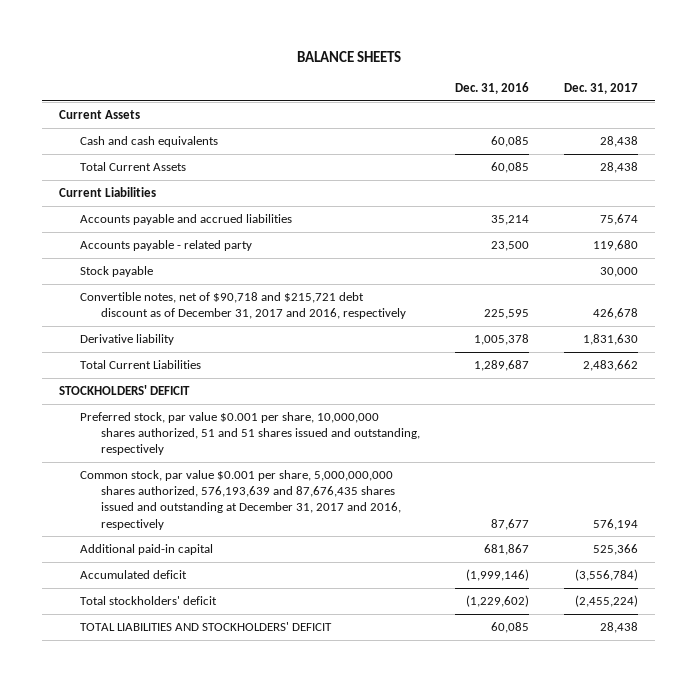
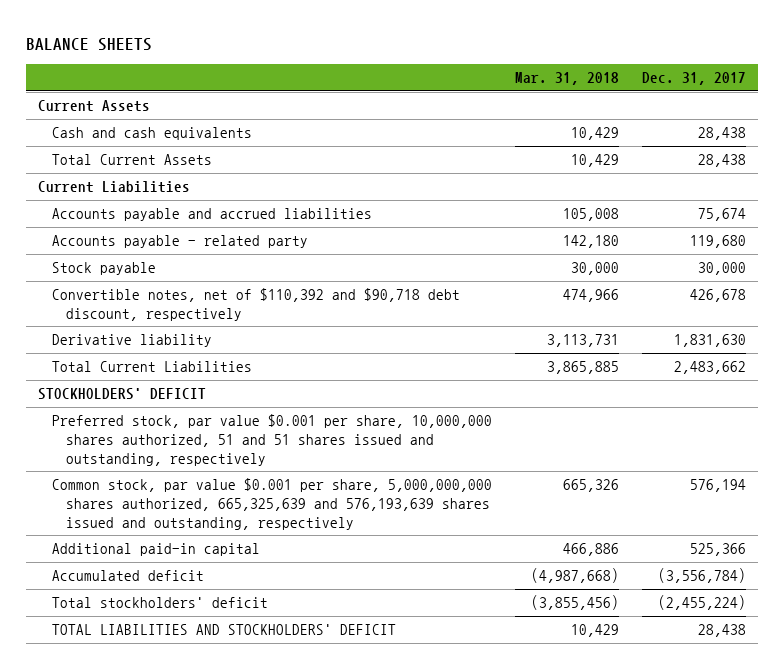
[454,81,529,94] Dec. 31, 2016 -> none
none -> [515,72,620,86] Mar. 31, 2018
[80,292,406,320] Convertible notes, net of $90,718 and $215,721 debt discount as of December 31, 2017 and 2016, respectively -> [52,288,461,321] Convertible notes, net of $110,392 and $90,718 debt discount, respectively
[80,470,401,530] Common stock, par value $0.001 per share, 5,000,000,000 shares authorized, 576,193,639 and 87,676,435 shares issued and outstanding at December 31, 2017 and 2016, respectively -> [52,478,493,530] Common stock, par value $0.001 per share, 5,000,000,000 shares authorized, 665,325,639 and 576,193,639 shares issued and outstanding, respectively

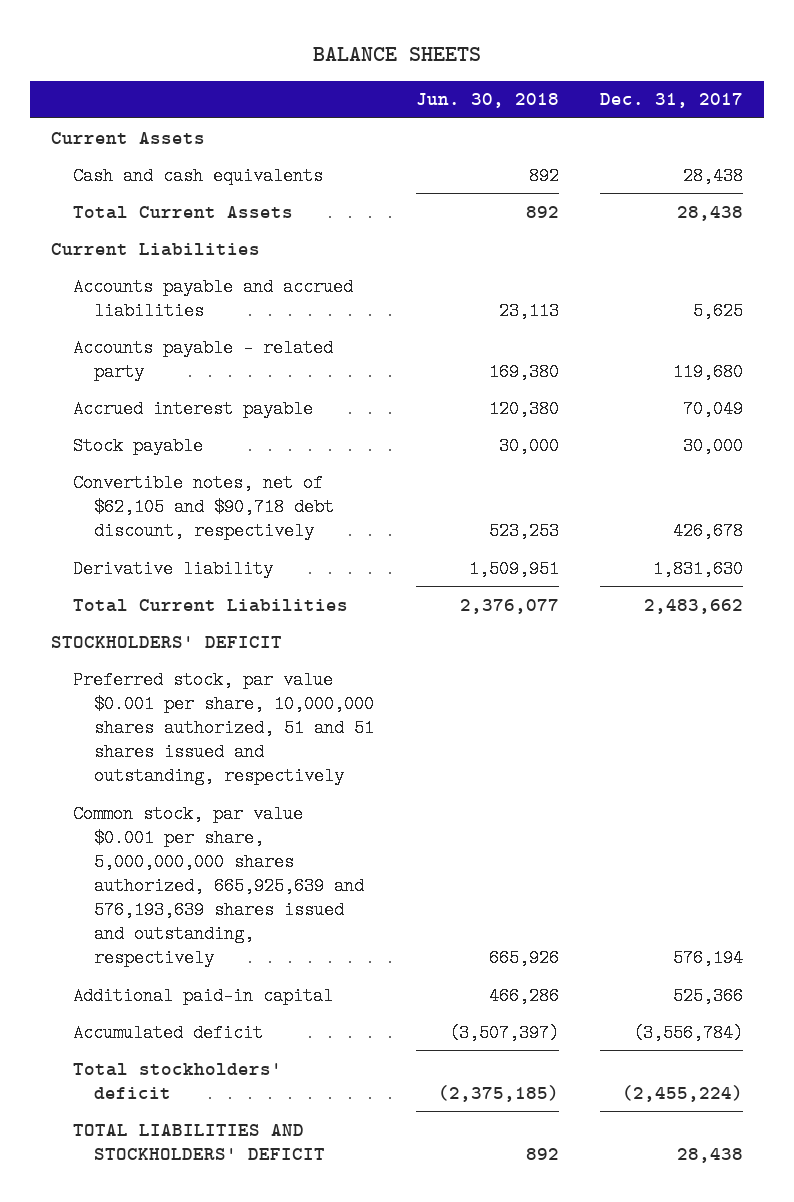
[515,72,620,86] Mar. 31, 2018 -> none
none -> [415,93,559,109] Jun. 30, 2018
[698,208,747,222] 75,674 -> [692,301,743,320] 5,625
none -> [72,399,313,418] Accrued interest payable
[52,288,461,321] Convertible notes, net of $110,392 and $90,718 debt discount, respectively -> [72,473,335,540] Convertible notes, net of $62,105 and $90,718 debt discount, respectively
[52,478,493,530] Common stock, par value $0.001 per share, 5,000,000,000 shares authorized, 665,325,639 and 576,193,639 shares issued and outstanding, respectively -> [72,804,365,968] Common stock, par value $0.001 per share, 5,000,000,000 shares authorized, 665,925,639 and 576,193,639 shares issued and outstanding, respectively

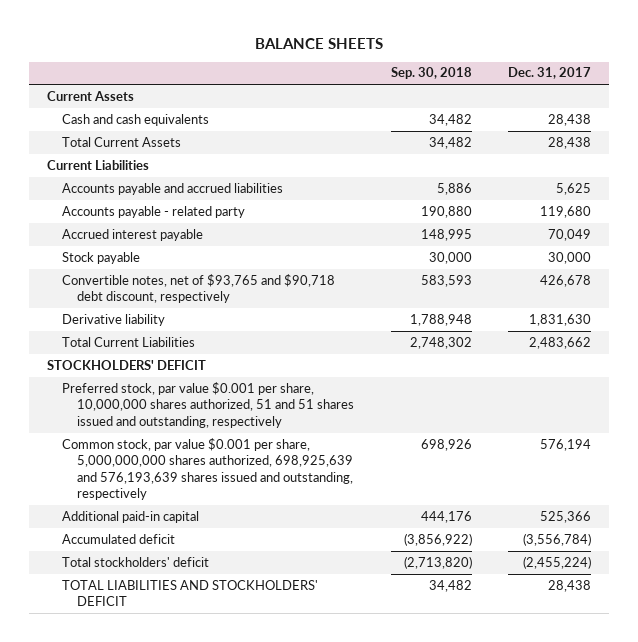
[415,93,559,109] Jun. 30, 2018 -> none
none -> [390,67,472,80] Sep. 30, 2018
[72,473,335,540] Convertible notes, net of $62,105 and $90,718 debt discount, respectively -> [62,273,336,304] Convertible notes, net of $93,765 and $90,718 debt discount, respectively
[72,804,365,968] Common stock, par value $0.001 per share, 5,000,000,000 shares authorized, 665,925,639 and 576,193,639 shares issued and outstanding, respectively -> [62,437,354,501] Common stock, par value $0.001 per share, 5,000,000,000 shares authorized, 698,925,639 and 576,193,639 shares issued and outstanding, respectively

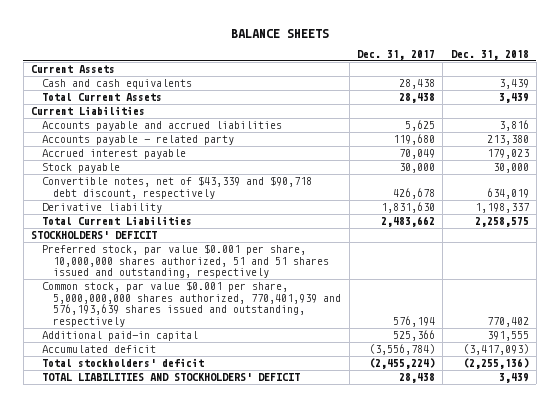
[390,67,472,80] Sep. 30, 2018 -> none
none -> [450,50,529,61] Dec. 31, 2018
[62,273,336,304] Convertible notes, net of $93,765 and $90,718 debt discount, respectively -> [42,176,313,199] Convertible notes, net of $43,339 and $90,718 debt discount, respectively
[62,437,354,501] Common stock, par value $0.001 per share, 5,000,000,000 shares authorized, 698,925,639 and 576,193,639 shares issued and outstanding, respectively -> [42,281,342,328] Common stock, par value $0.001 per share, 5,000,000,000 shares authorized, 770,401,939 and 576,193,639 shares issued and outstanding, respectively

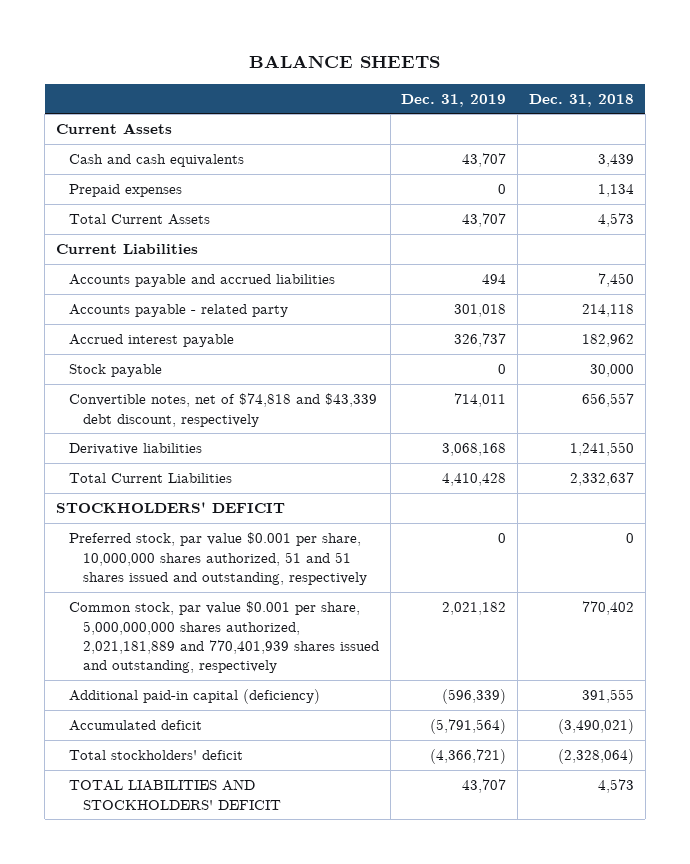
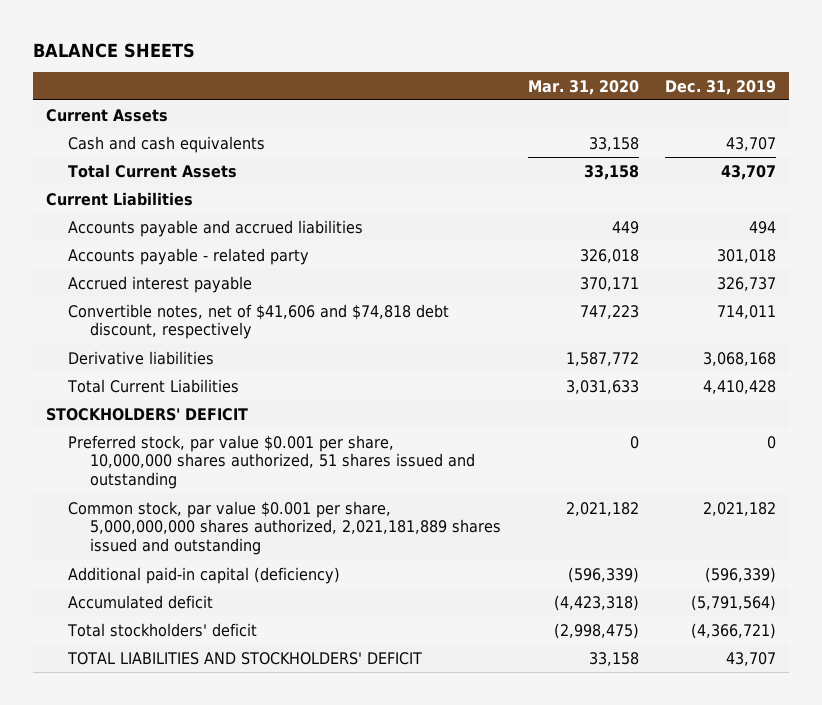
[529,93,635,107] Dec. 31, 2018 -> none
none -> [527,79,639,95] Mar. 31, 2020
[69,184,183,198] Prepaid expenses -> none
[69,364,163,378] Stock payable -> none
[69,393,378,427] Convertible notes, net of $74,818 and $43,339 debt discount, respectively -> [68,303,450,340] Convertible notes, net of $41,606 and $74,818 debt discount, respectively
[69,532,367,586] Preferred stock, par value $0.001 per share, 10,000,000 shares authorized, 51 and 51 shares issued and outstanding, respectively -> [68,434,476,490] Preferred stock, par value $0.001 per share, 10,000,000 shares authorized, 51 shares issued and outstanding
[69,601,379,674] Common stock, par value $0.001 per share, 5,000,000,000 shares authorized, 2,021,181,889 and 770,401,939 shares issued and outstanding, respectively -> [68,500,502,556] Common stock, par value $0.001 per share, 5,000,000,000 shares authorized, 2,021,181,889 shares issued and outstanding

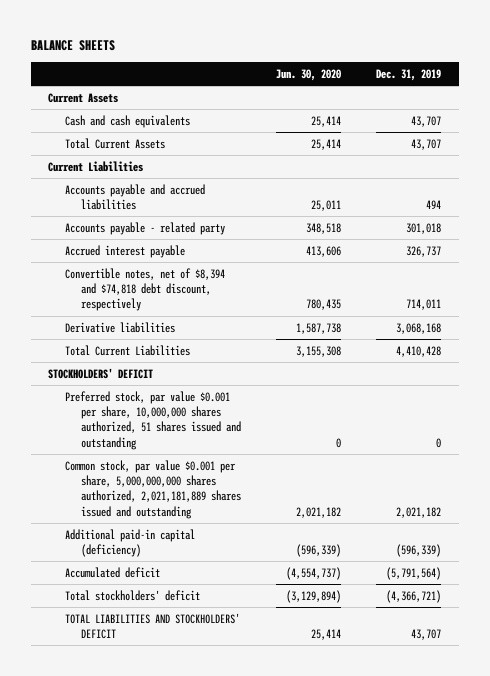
[527,79,639,95] Mar. 31, 2020 -> none
none -> [276,68,342,81] Jun. 30, 2020
[68,303,450,340] Convertible notes, net of $41,606 and $74,818 debt discount, respectively -> [64,267,225,312] Convertible notes, net of $8,394 and $74,818 debt discount, respectively

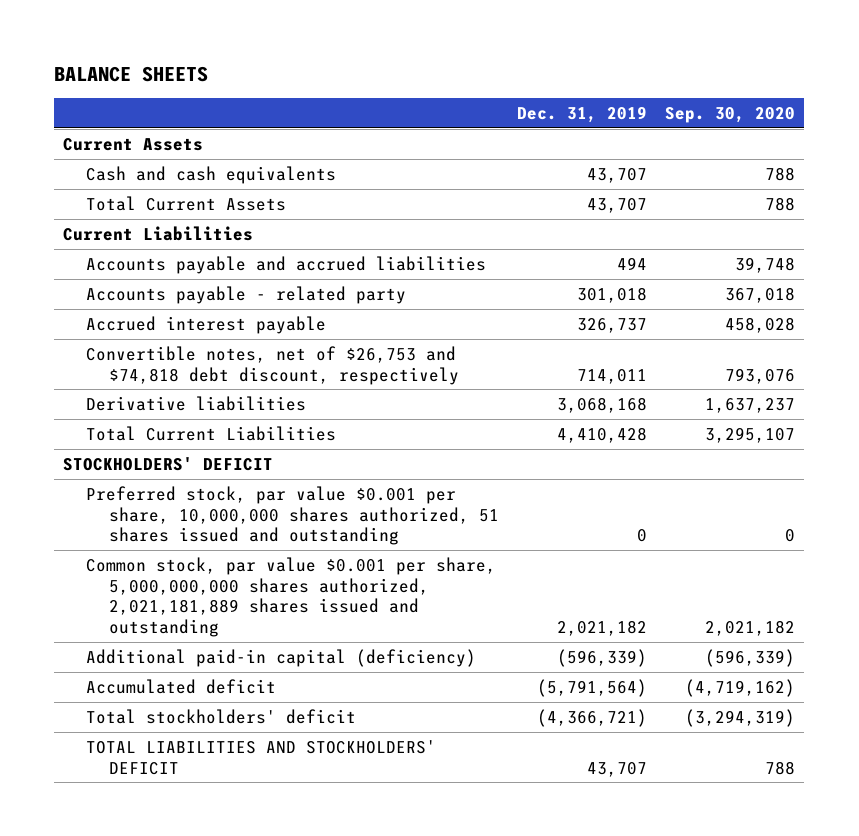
[276,68,342,81] Jun. 30, 2020 -> none
none -> [665,106,796,123] Sep. 30, 2020
[64,267,225,312] Convertible notes, net of $8,394 and $74,818 debt discount, respectively -> [85,345,459,385] Convertible notes, net of $26,753 and $74,818 debt discount, respectively

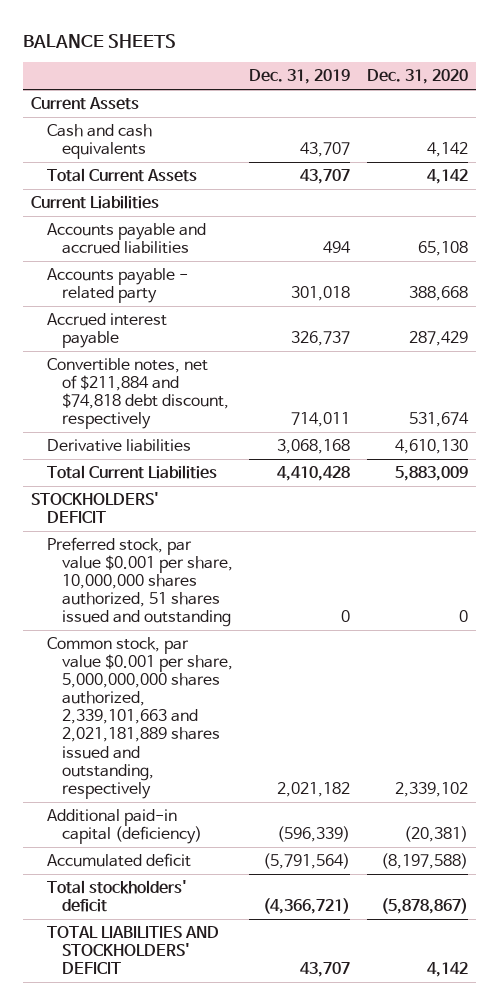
[665,106,796,123] Sep. 30, 2020 -> none
none -> [366,69,468,85] Dec. 31, 2020
[85,345,459,385] Convertible notes, net of $26,753 and $74,818 debt discount, respectively -> [46,358,230,430] Convertible notes, net of $211,884 and $74,818 debt discount, respectively
[85,556,496,638] Common stock, par value $0.001 per share, 5,000,000,000 shares authorized, 2,021,181,889 shares issued and outstanding -> [46,637,234,799] Common stock, par value $0.001 per share, 5,000,000,000 shares authorized, 2,339,101,663 and 2,021,181,889 shares issued and outstanding, respectively

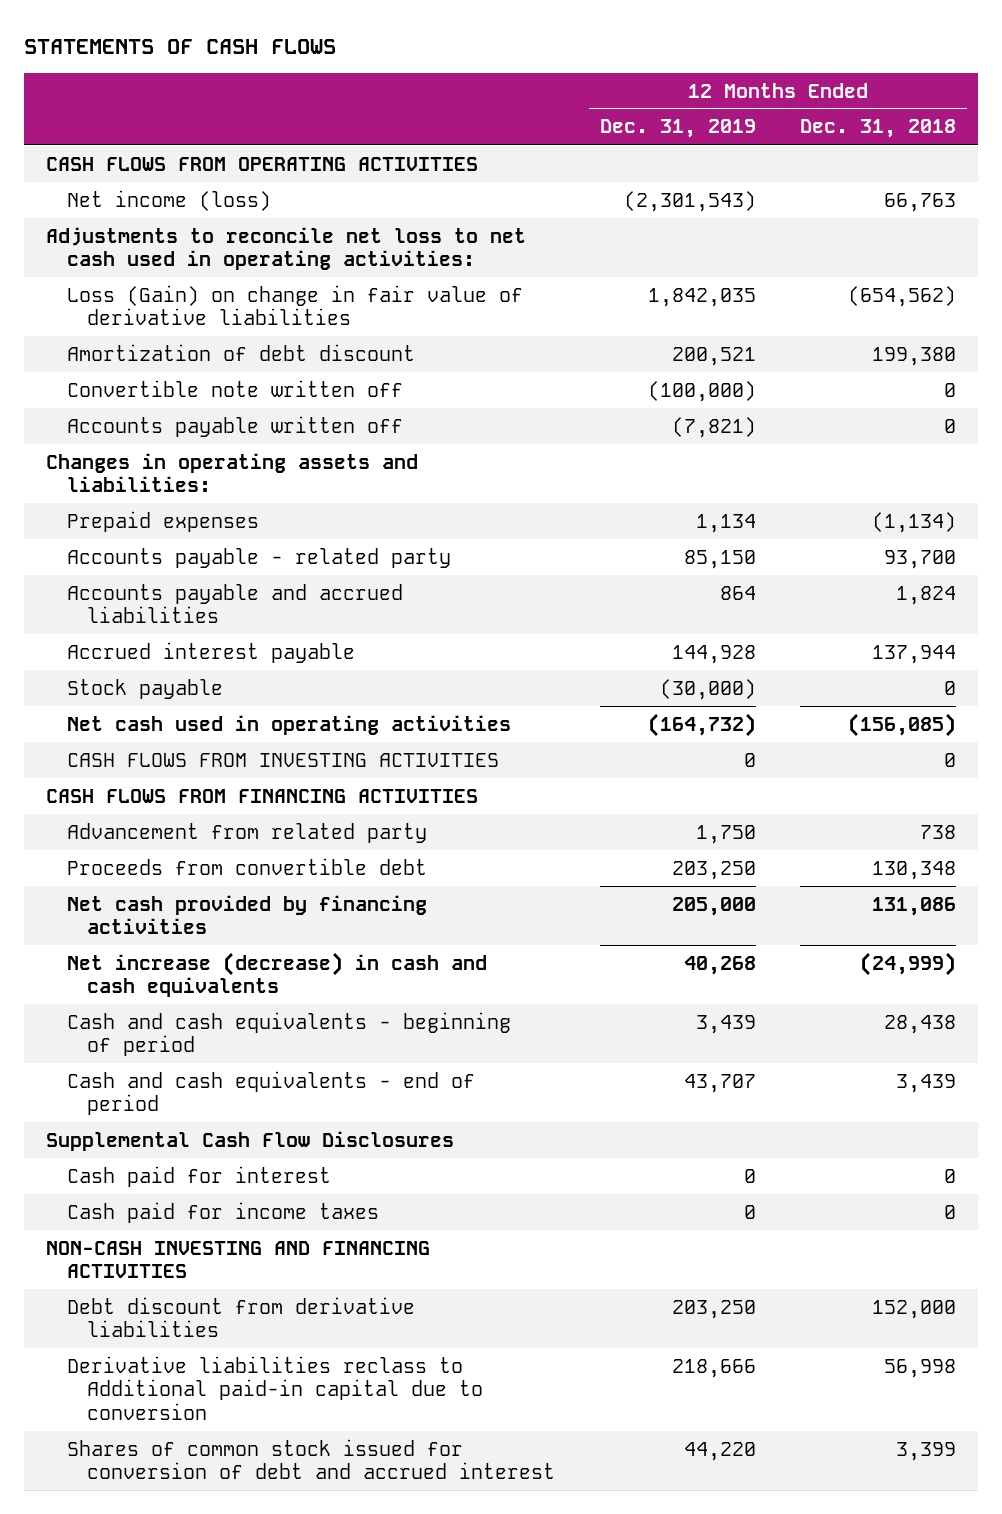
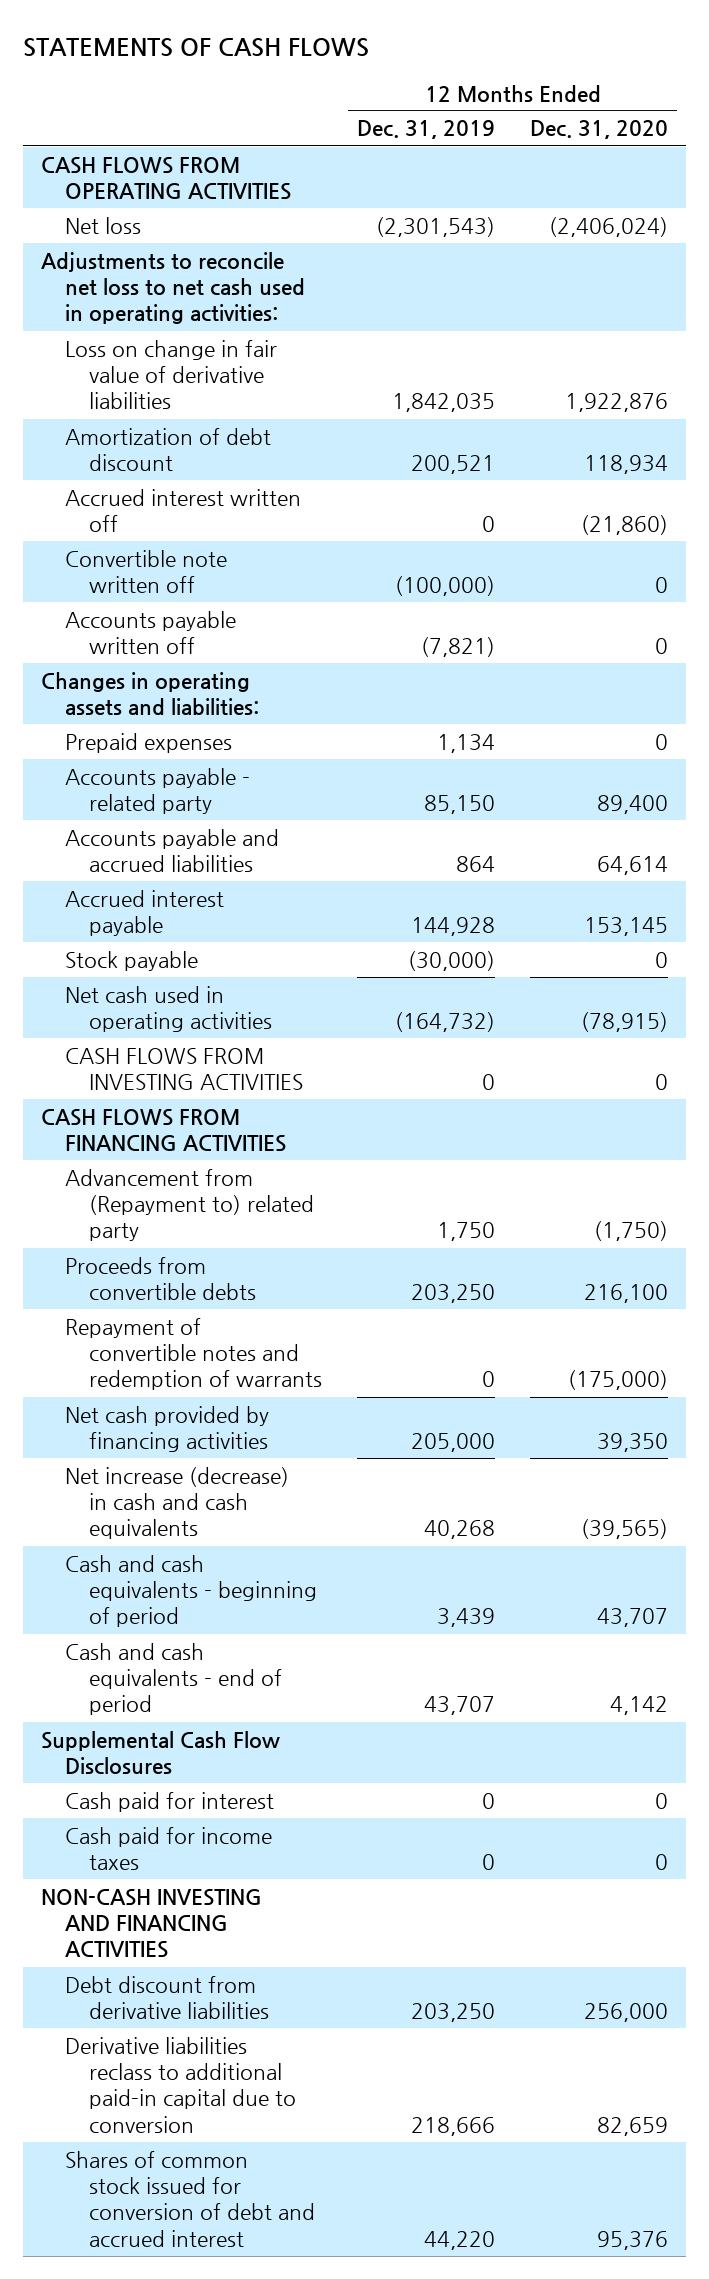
[799,119,956,139] Dec. 31, 2018 -> none
none -> [530,120,669,140] Dec. 31, 2020
[66,189,271,211] Net income (loss) -> [64,216,141,234] Net loss
[66,284,523,326] Loss (Gain) on change in fair value of derivative liabilities -> [64,339,277,410] Loss on change in fair value of derivative liabilities
none -> [64,488,301,533] Accrued interest written off
[66,822,427,843] Advancement from related party -> [64,1168,314,1242] Advancement from (Repayment to) related party
[66,857,427,875] Proceeds from convertible debt -> [64,1256,256,1301] Proceeds from convertible debts
none -> [64,1317,322,1391] Repayment of convertible notes and redemption of warrants
[66,1355,484,1420] Derivative liabilities reclass to Additional paid-in capital due to conversion -> [64,2036,296,2133] Derivative liabilities reclass to additional paid-in capital due to conversion

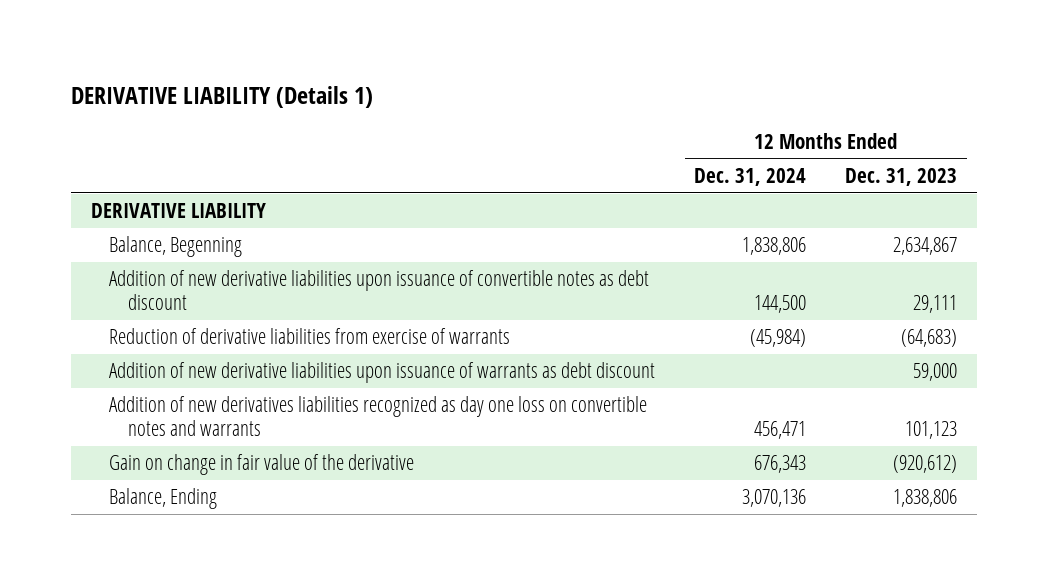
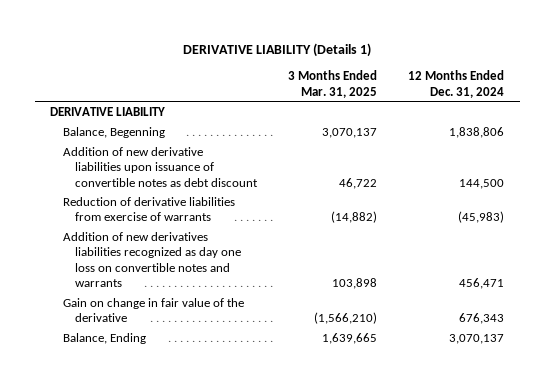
[845,168,958,187] Dec. 31, 2023 -> none
none -> [288,70,378,98] 3 Months Ended Mar. 31, 2025
[109,362,656,384] Addition of new derivative liabilities upon issuance of warrants as debt discount -> none
[750,329,807,348] (45,984) -> [458,211,505,224] (45,983)
[742,489,807,508] 3,070,136 -> [449,333,505,344] 3,070,137

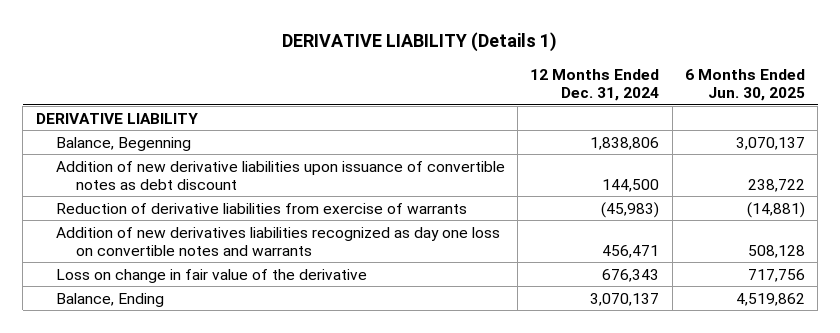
[288,70,378,98] 3 Months Ended Mar. 31, 2025 -> none
none -> [684,69,805,102] 6 Months Ended Jun. 30, 2025
[62,297,244,323] Gain on change in fair value of the derivative -> [56,268,368,283] Loss on change in fair value of the derivative

